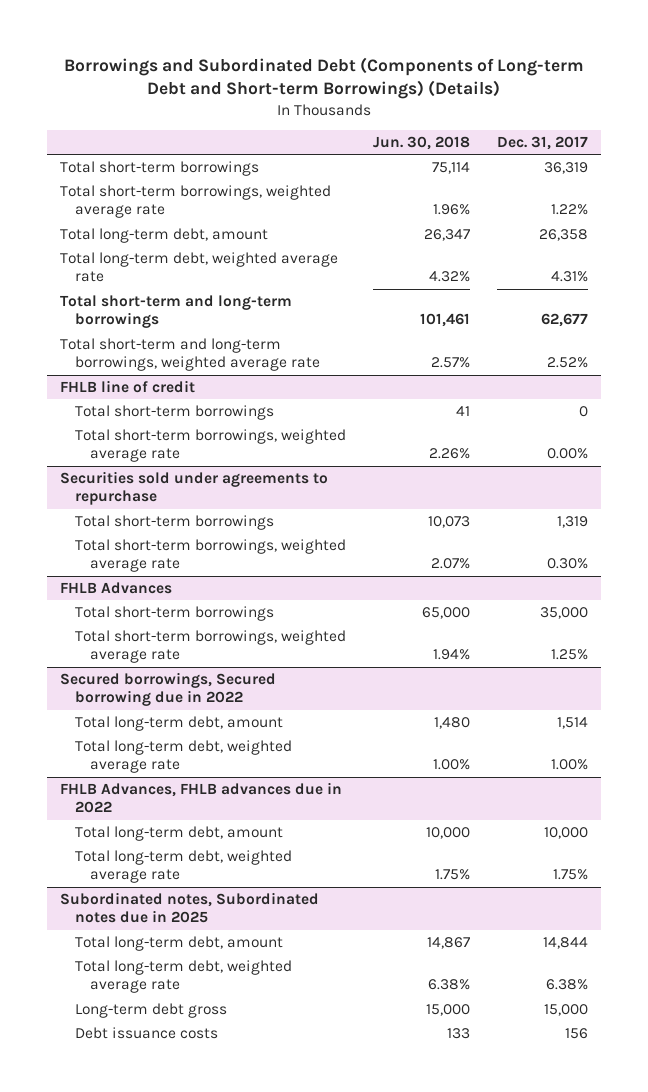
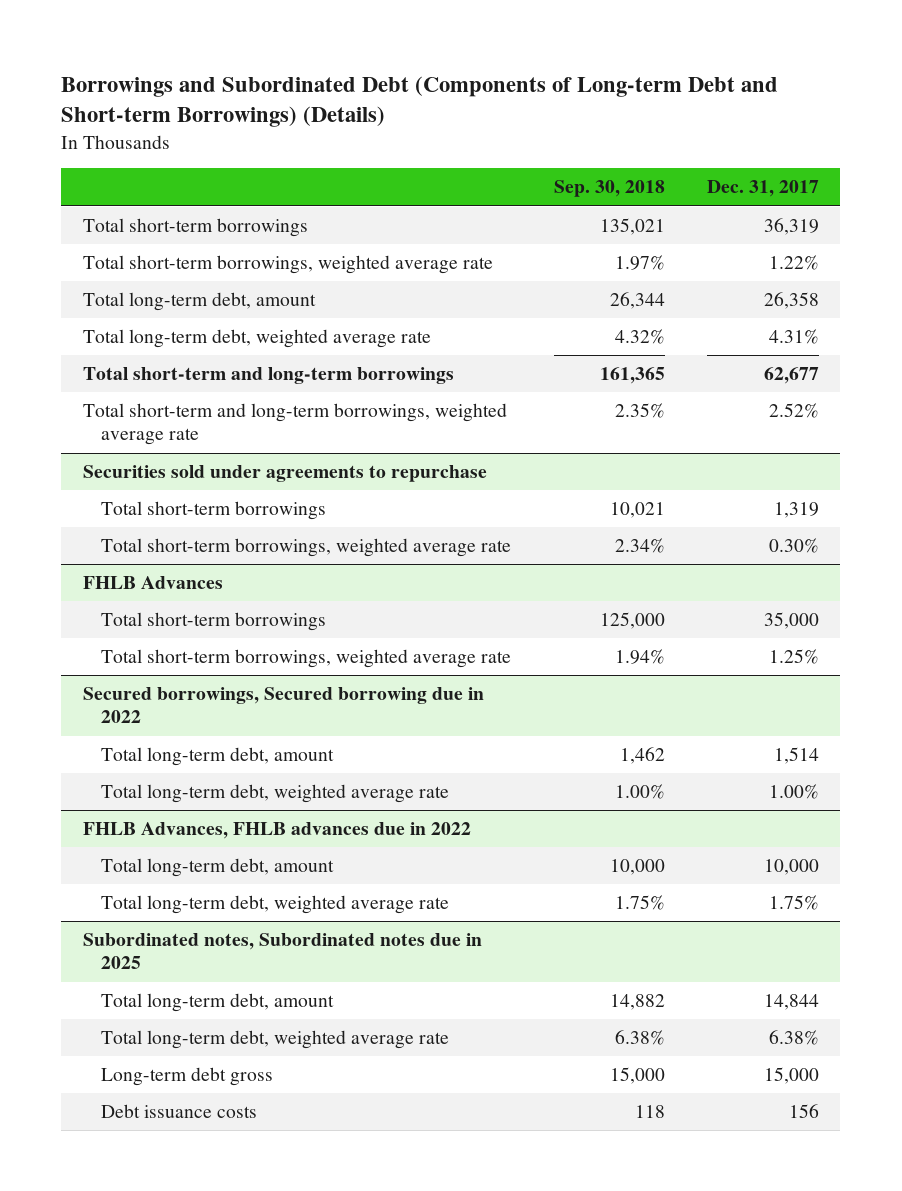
[373,136,471,151] Jun. 30, 2018 -> none
none -> [553,180,665,198] Sep. 30, 2018
[60,379,196,393] FHLB line of credit -> none
[75,404,275,420] Total short-term borrowings -> none
[75,428,347,463] Total short-term borrowings, weighted average rate -> none

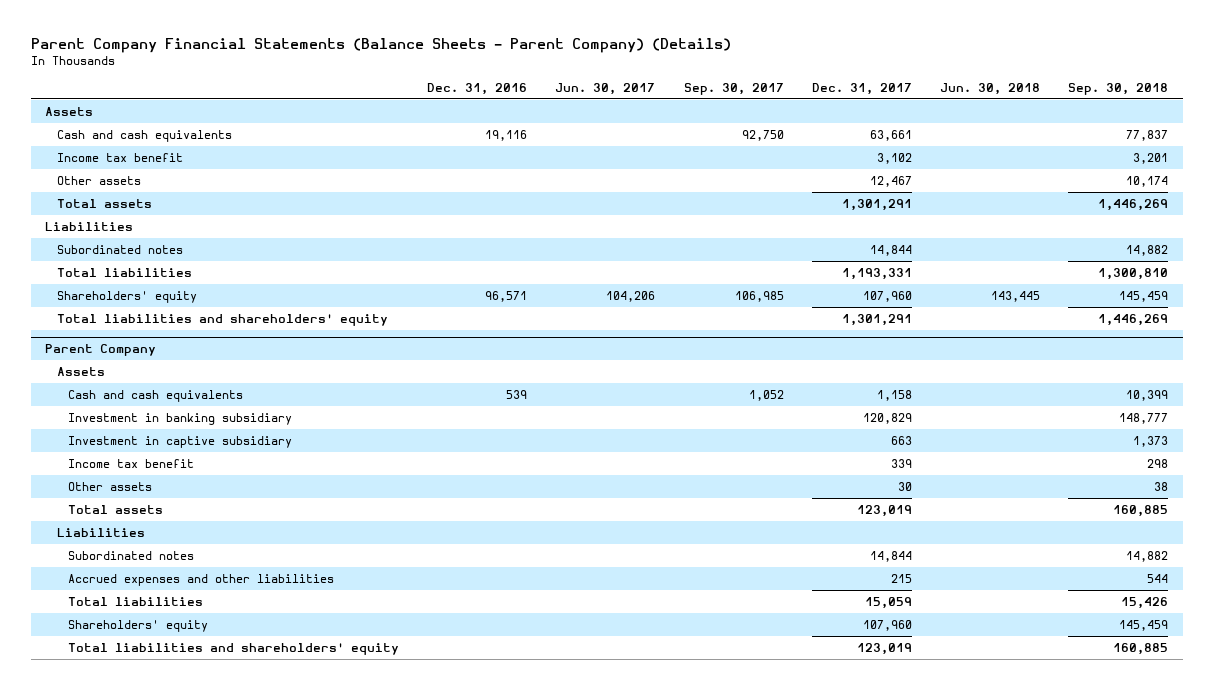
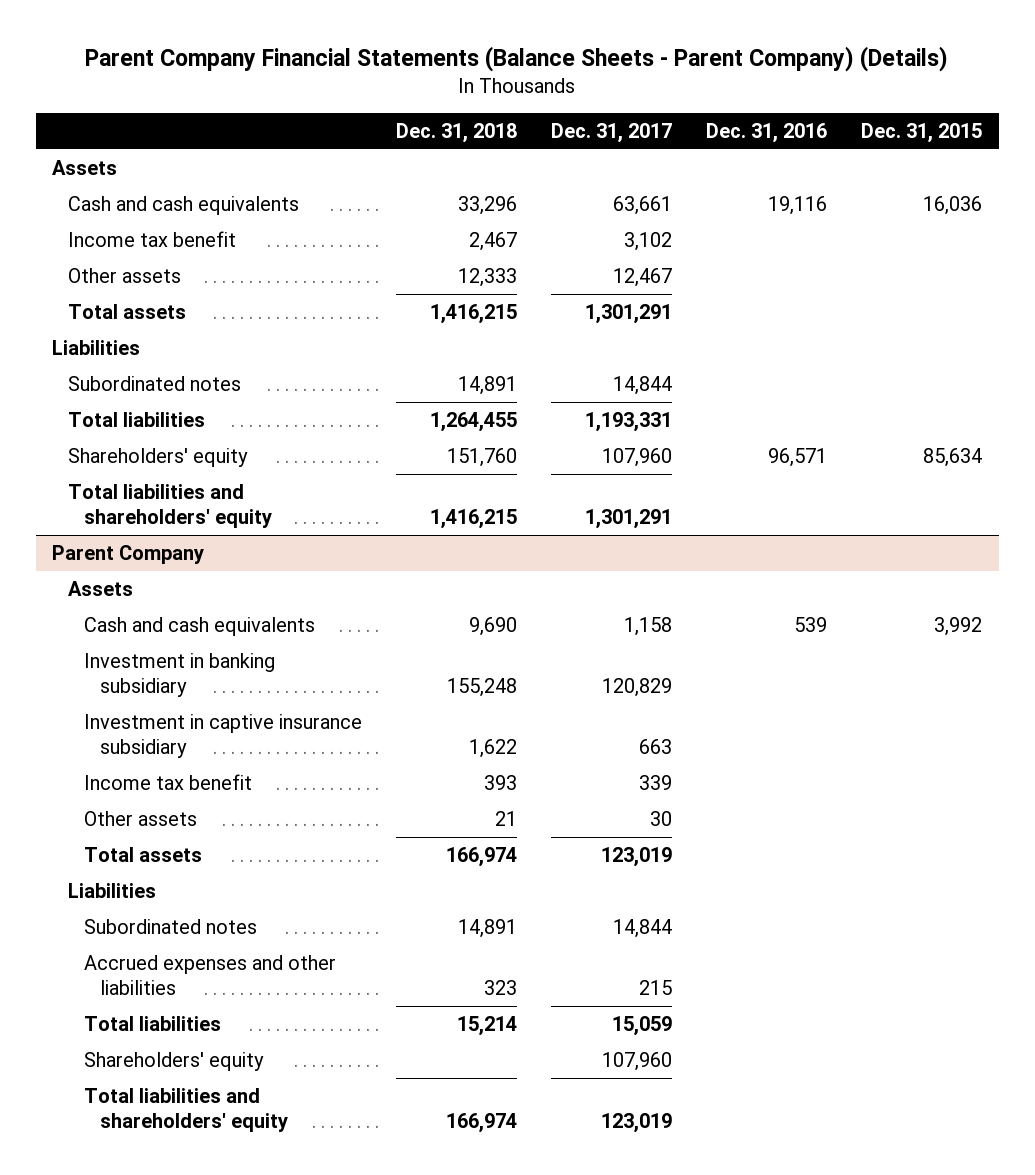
[555,82,656,95] Jun. 30, 2017 -> none
[683,82,784,95] Sep. 30, 2017 -> none
[940,82,1041,95] Jun. 30, 2018 -> none
[1068,82,1169,95] Sep. 30, 2018 -> none
none -> [396,122,518,143] Dec. 31, 2018
none -> [861,122,983,143] Dec. 31, 2015
[67,435,292,448] Investment in captive subsidiary -> [84,713,363,758] Investment in captive insurance subsidiary

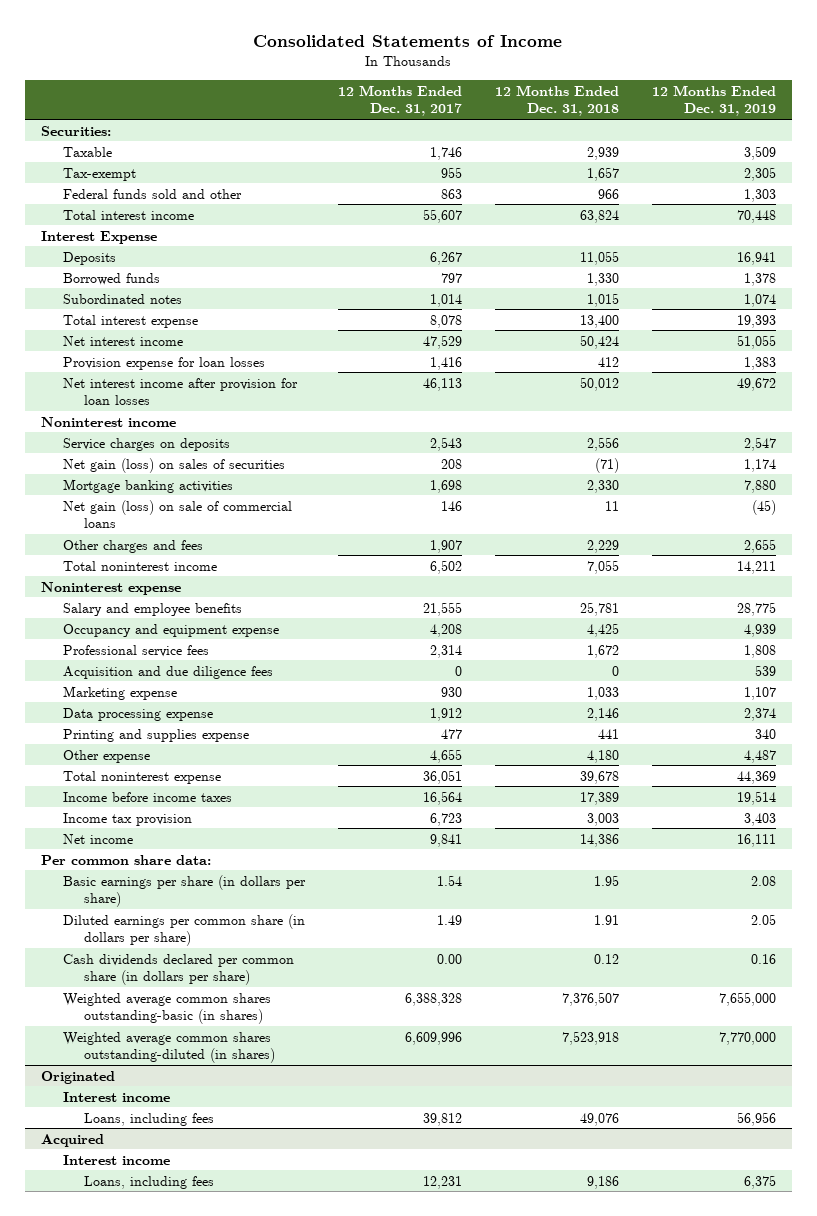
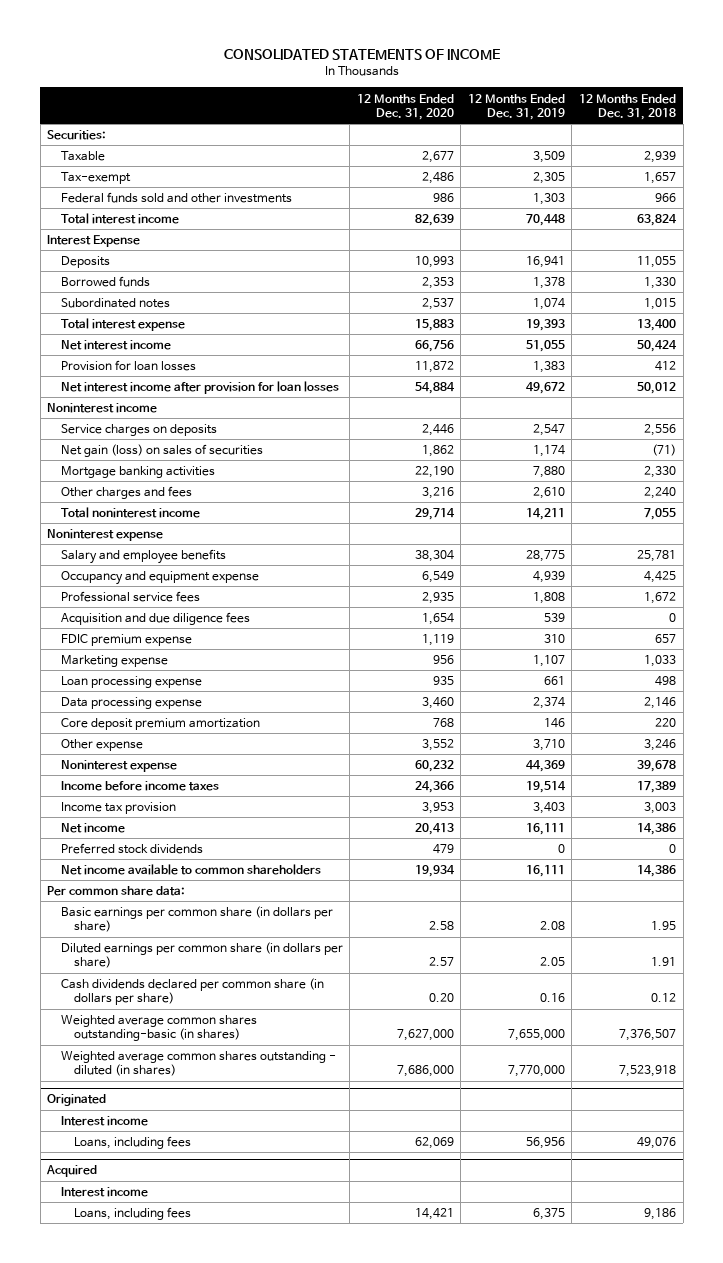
[253,34,563,47] Consolidated Statements of Income -> [223,49,500,61] CONSOLIDATED STATEMENTS OF INCOME
[337,84,462,117] 12 Months Ended Dec. 31, 2017 -> none
none -> [356,93,454,120] 12 Months Ended Dec. 31, 2020
[62,188,242,199] Federal funds sold and other -> [60,192,292,204] Federal funds sold and other investments
[62,356,265,370] Provision expense for loan losses -> [60,360,196,372] Provision for loan losses
[62,499,292,529] Net gain (loss) on sale of commercial loans -> none
[586,539,619,553] 2,229 -> [644,487,677,500] 2,240
[743,538,776,553] 2,655 -> [532,487,565,500] 2,610
none -> [60,634,192,647] FDIC premium expense
none -> [60,676,202,689] Loan processing expense
[62,728,249,742] Printing and supplies expense -> none
none -> [60,718,260,731] Core deposit premium amortization
[586,749,619,763] 4,180 -> [644,739,677,752] 3,246
[743,749,776,763] 4,487 -> [532,739,565,752] 3,710
[62,770,221,784] Total noninterest expense -> [60,760,177,773] Noninterest expense
none -> [60,843,203,855] Preferred stock dividends
none -> [60,864,321,876] Net income available to common shareholders
[62,874,306,908] Basic earnings per share (in dollars per share) -> [60,906,333,933] Basic earnings per common share (in dollars per share)
[62,1031,276,1064] Weighted average common shares outstanding-diluted (in shares) -> [60,1051,336,1077] Weighted average common shares outstanding - diluted (in shares)

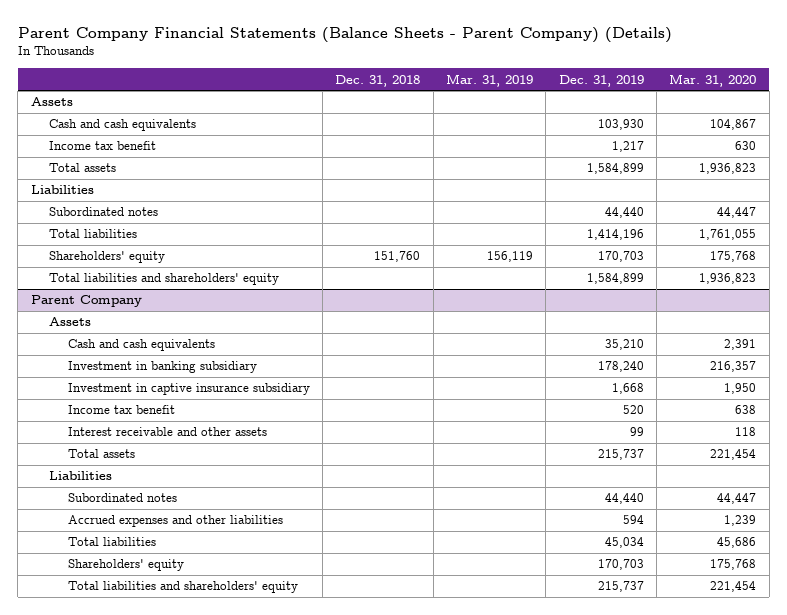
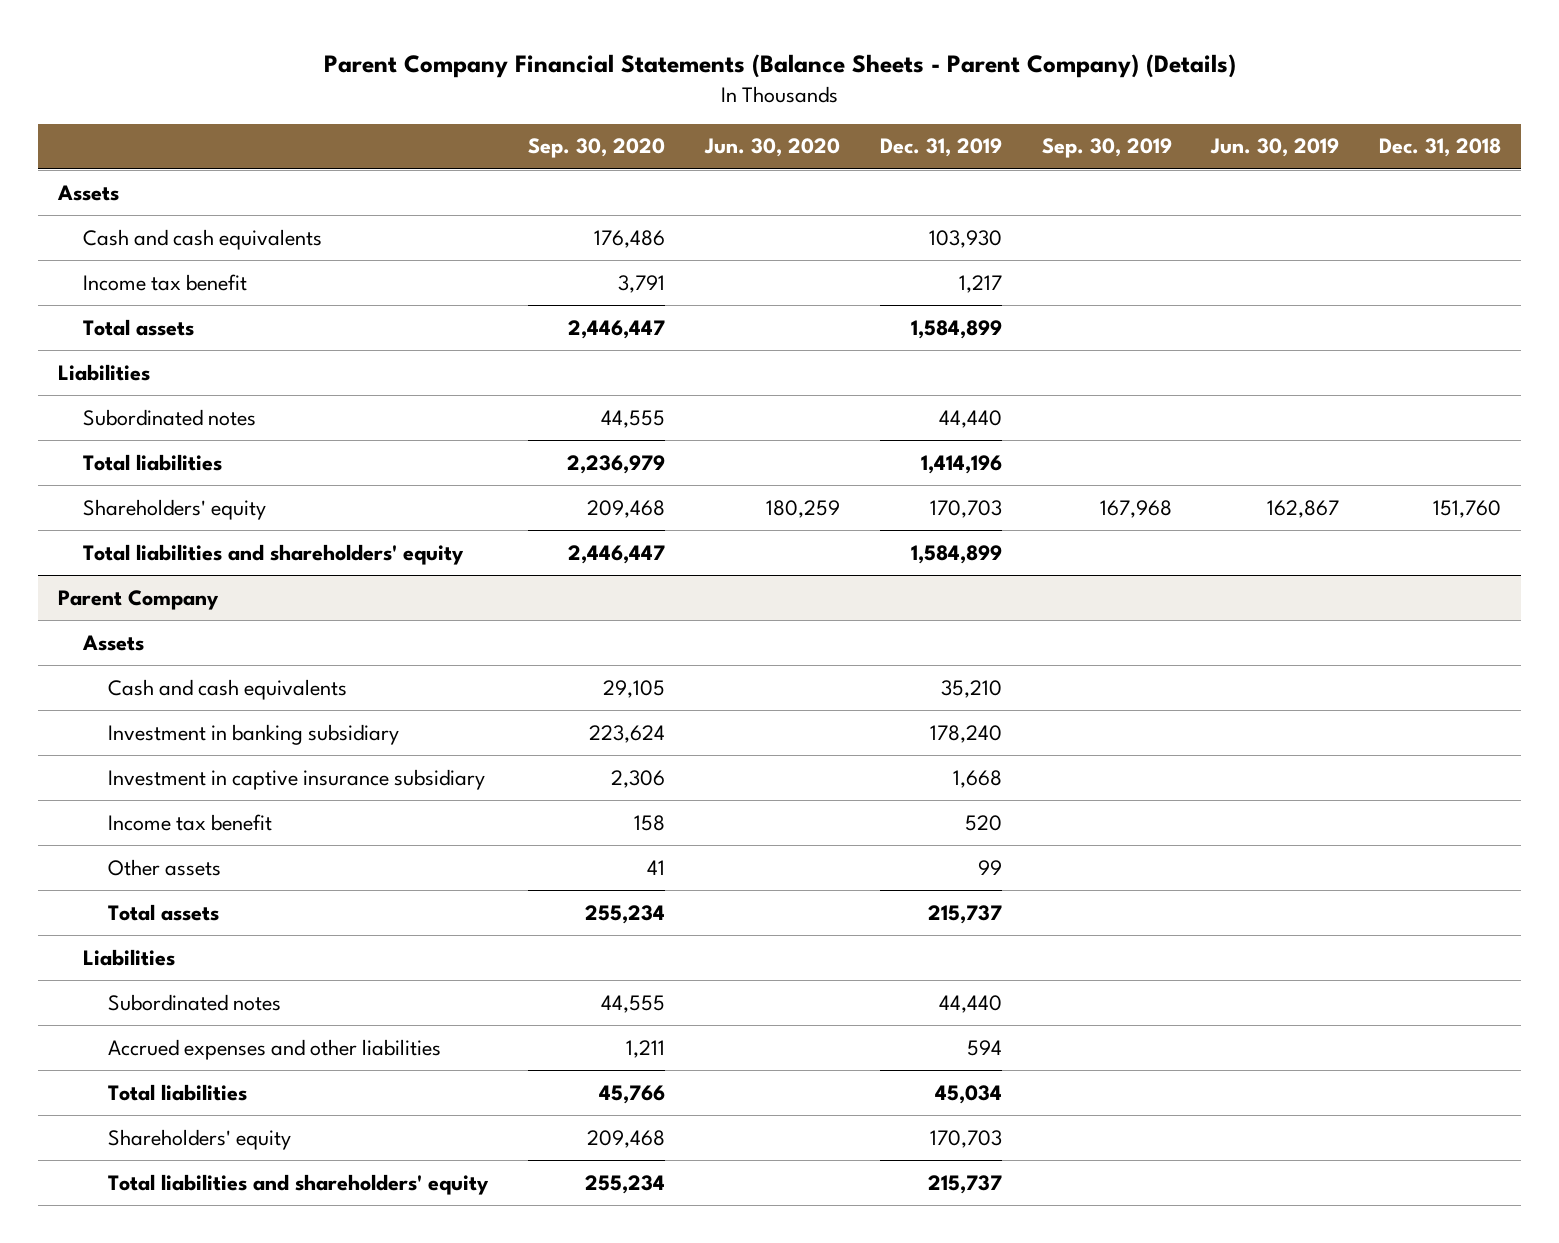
[446,73,534,87] Mar. 31, 2019 -> none
[669,73,757,87] Mar. 31, 2020 -> none
none -> [528,138,666,159] Sep. 30, 2020
none -> [703,138,840,158] Jun. 30, 2020
none -> [1041,138,1172,159] Sep. 30, 2019
none -> [1210,138,1340,158] Jun. 30, 2019
[67,427,267,437] Interest receivable and other assets -> [108,858,222,876] Other assets

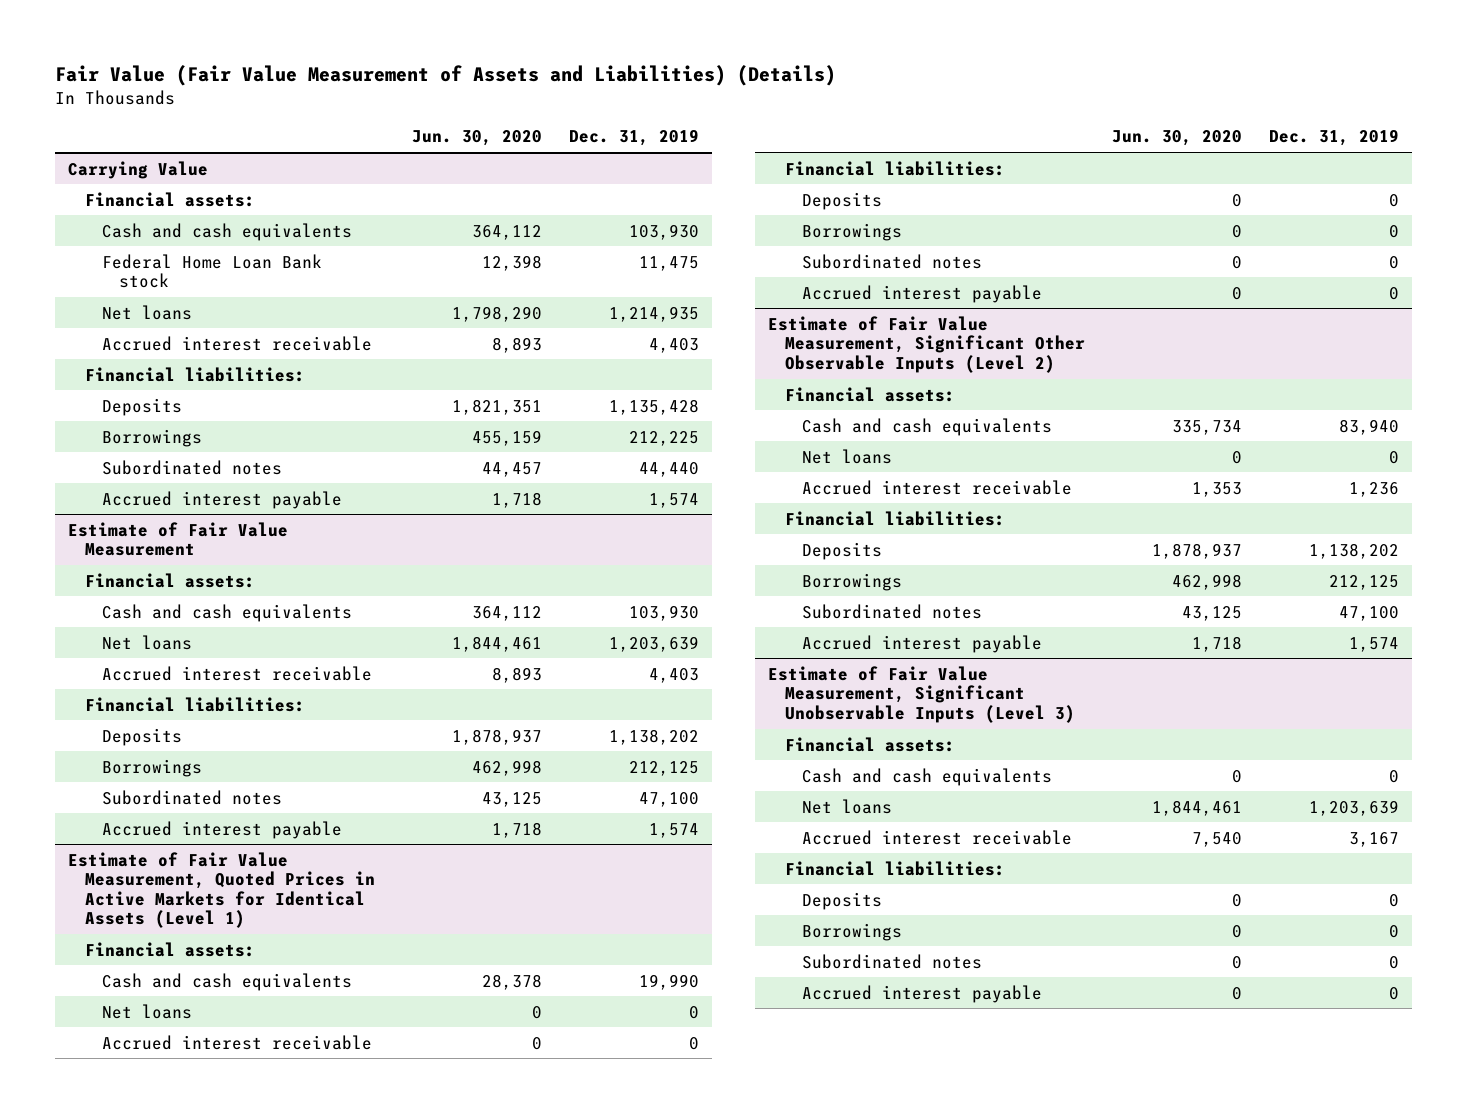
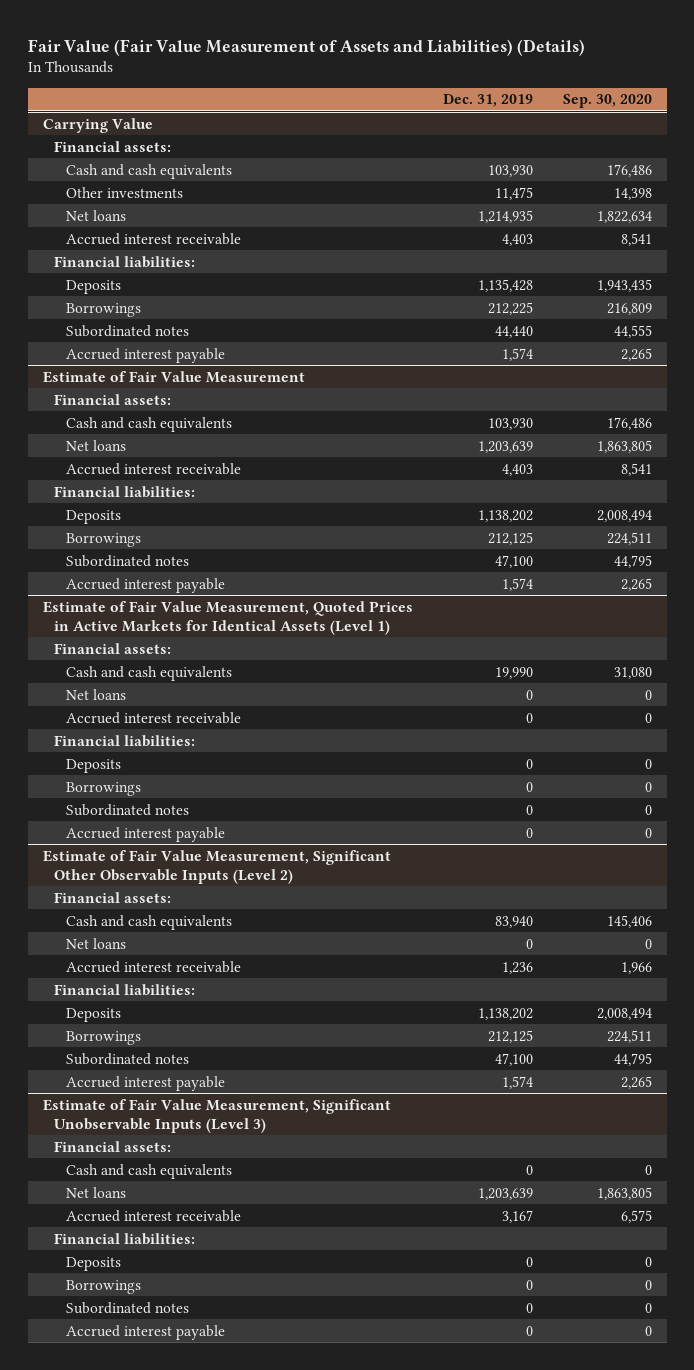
[411,130,542,147] Jun. 30, 2020 -> none
none -> [562,94,652,109] Sep. 30, 2020
[102,253,323,289] Federal Home Loan Bank stock -> [65,186,183,198] Other investments

